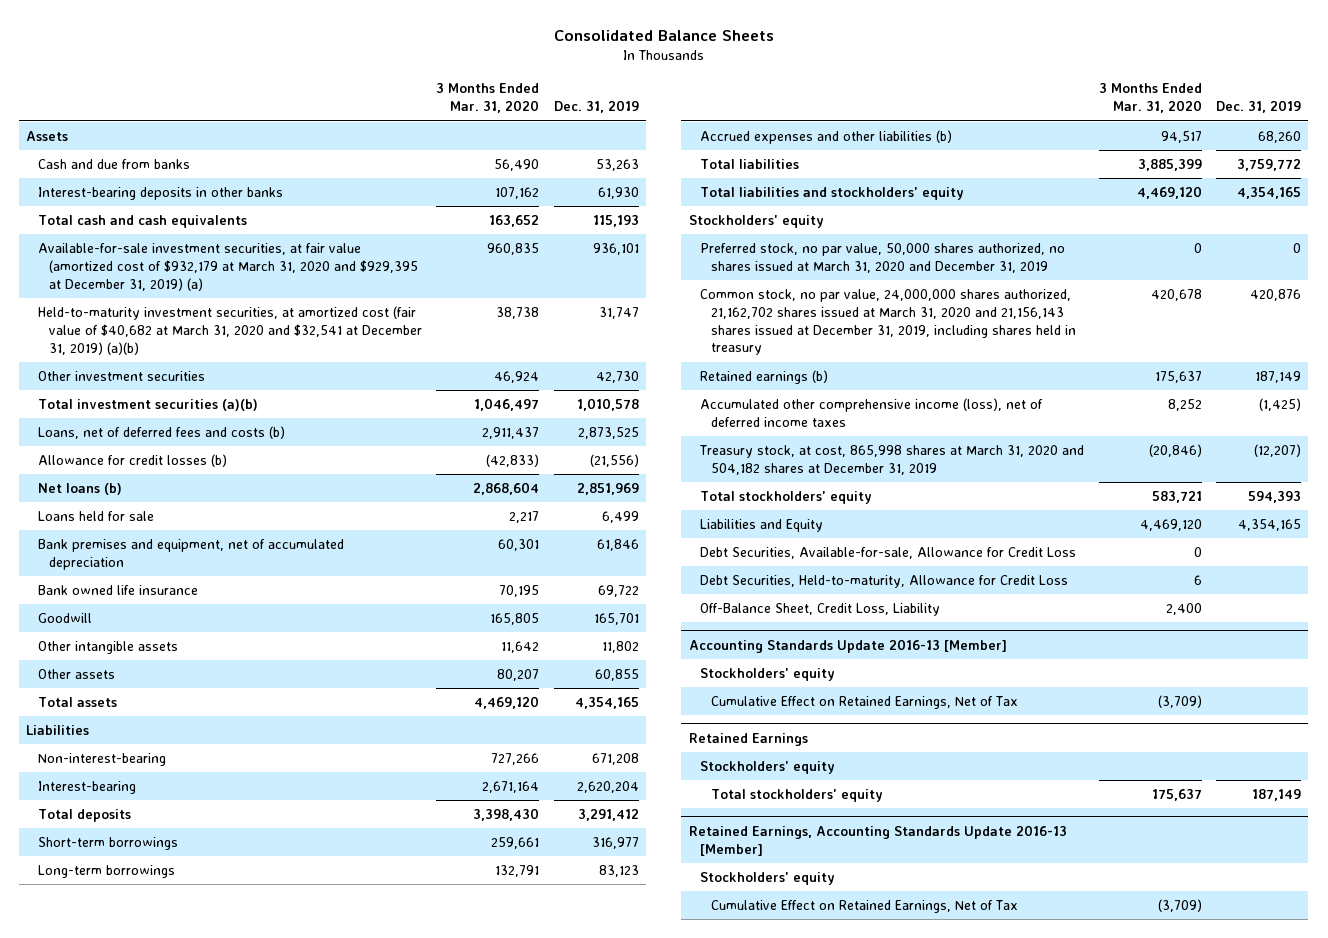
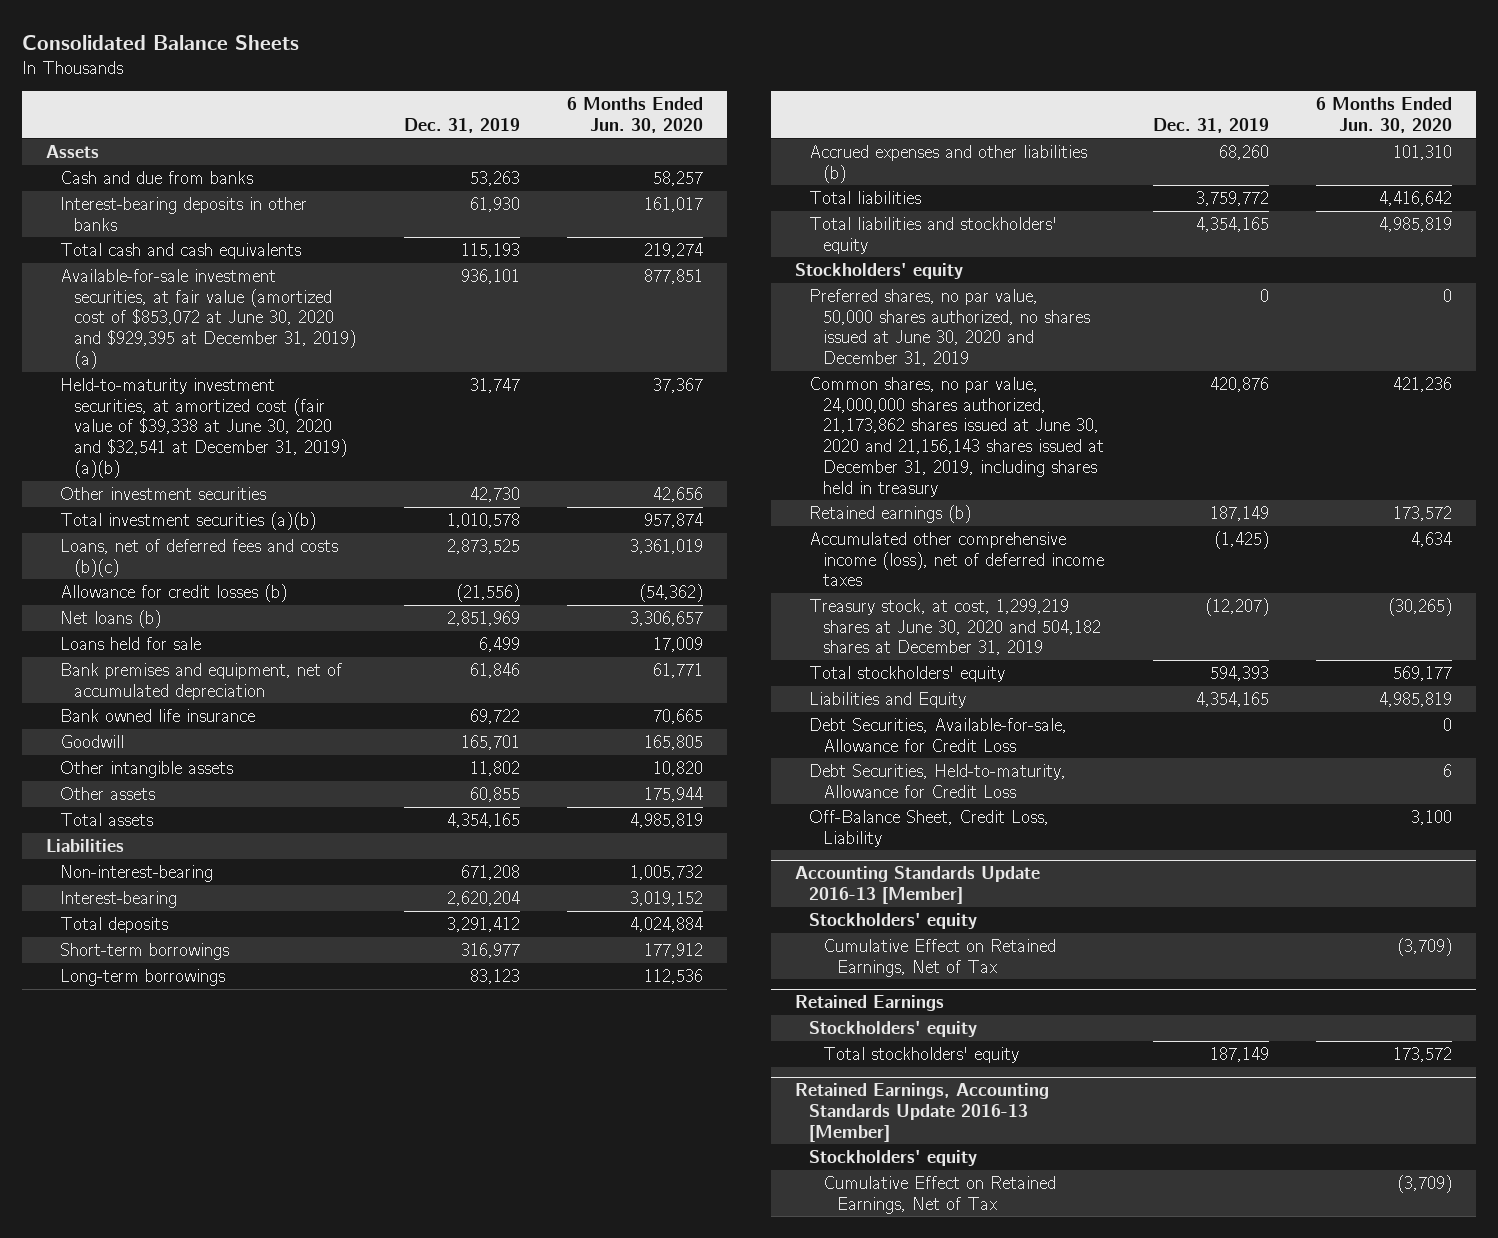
[436,83,540,114] 3 Months Ended Mar. 31, 2020 -> none
none -> [567,97,704,134] 6 Months Ended Jun. 30, 2020
[37,243,418,291] Available-for-sale investment securities, at fair value (amortized cost of $932,179 at March 31, 2020 and $929,395 at December 31, 2019) (a) -> [60,268,357,369] Available-for-sale investment securities, at fair value (amortized cost of $853,072 at June 30, 2020 and $929,395 at December 31, 2019) (a)
[37,306,422,355] Held-to-maturity investment securities, at amortized cost (fair value of $40,682 at March 31, 2020 and $32,541 at December 31, 2019) (a)(b) -> [60,377,348,478] Held-to-maturity investment securities, at amortized cost (fair value of $39,338 at June 30, 2020 and $32,541 at December 31, 2019) (a)(b)
[37,426,285,440] Loans, net of deferred fees and costs (b) -> [60,538,339,577] Loans, net of deferred fees and costs (b)(c)
[700,243,1066,273] Preferred stock, no par value, 50,000 shares authorized, no shares issued at March 31, 2020 and December 31, 2019 -> [809,288,1091,367] Preferred shares, no par value, 50,000 shares authorized, no shares issued at June 30, 2020 and December 31, 2019
[700,289,1077,356] Common stock, no par value, 24,000,000 shares authorized, 21,162,702 shares issued at March 31, 2020 and 21,156,143 shares issued at December 31, 2019, including shares held in treasury -> [809,376,1105,497] Common shares, no par value, 24,000,000 shares authorized, 21,173,862 shares issued at June 30, 2020 and 21,156,143 shares issued at December 31, 2019, including shares held in treasury
[699,445,1085,475] Treasury stock, at cost, 865,998 shares at March 31, 2020 and 504,182 shares at December 31, 2019 -> [809,598,1102,656] Treasury stock, at cost, 1,299,219 shares at June 30, 2020 and 504,182 shares at December 31, 2019

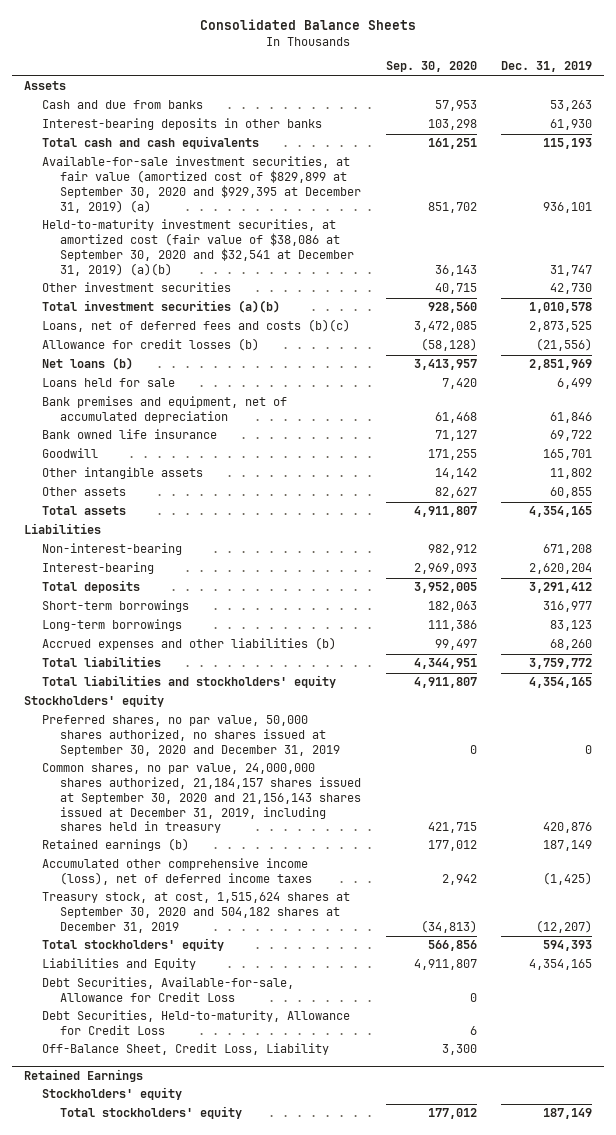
[567,97,704,134] 6 Months Ended Jun. 30, 2020 -> none
none -> [385,61,477,73] Sep. 30, 2020
[60,268,357,369] Available-for-sale investment securities, at fair value (amortized cost of $853,072 at June 30, 2020 and $929,395 at December 31, 2019) (a) -> [42,156,362,213] Available-for-sale investment securities, at fair value (amortized cost of $829,899 at September 30, 2020 and $929,395 at December 31, 2019) (a)
[60,377,348,478] Held-to-maturity investment securities, at amortized cost (fair value of $39,338 at June 30, 2020 and $32,541 at December 31, 2019) (a)(b) -> [42,219,355,276] Held-to-maturity investment securities, at amortized cost (fair value of $38,086 at September 30, 2020 and $32,541 at December 31, 2019) (a)(b)
[809,288,1091,367] Preferred shares, no par value, 50,000 shares authorized, no shares issued at June 30, 2020 and December 31, 2019 -> [42,715,341,756] Preferred shares, no par value, 50,000 shares authorized, no shares issued at September 30, 2020 and December 31, 2019
[809,376,1105,497] Common shares, no par value, 24,000,000 shares authorized, 21,173,862 shares issued at June 30, 2020 and 21,156,143 shares issued at December 31, 2019, including shares held in treasury -> [42,763,362,834] Common shares, no par value, 24,000,000 shares authorized, 21,184,157 shares issued at September 30, 2020 and 21,156,143 shares issued at December 31, 2019, including shares held in treasury
[809,598,1102,656] Treasury stock, at cost, 1,299,219 shares at June 30, 2020 and 504,182 shares at December 31, 2019 -> [42,892,351,933] Treasury stock, at cost, 1,515,624 shares at September 30, 2020 and 504,182 shares at December 31, 2019
[794,866,1040,905] Accounting Standards Update 2016-13 [Member] -> none
[809,912,978,929] Stockholders' equity -> none
[823,938,1057,977] Cumulative Effect on Retained Earnings, Net of Tax -> none
[794,1083,1049,1142] Retained Earnings, Accounting Standards Update 2016-13 [Member] -> none
[809,1149,978,1166] Stockholders' equity -> none
[823,1175,1057,1214] Cumulative Effect on Retained Earnings, Net of Tax -> none

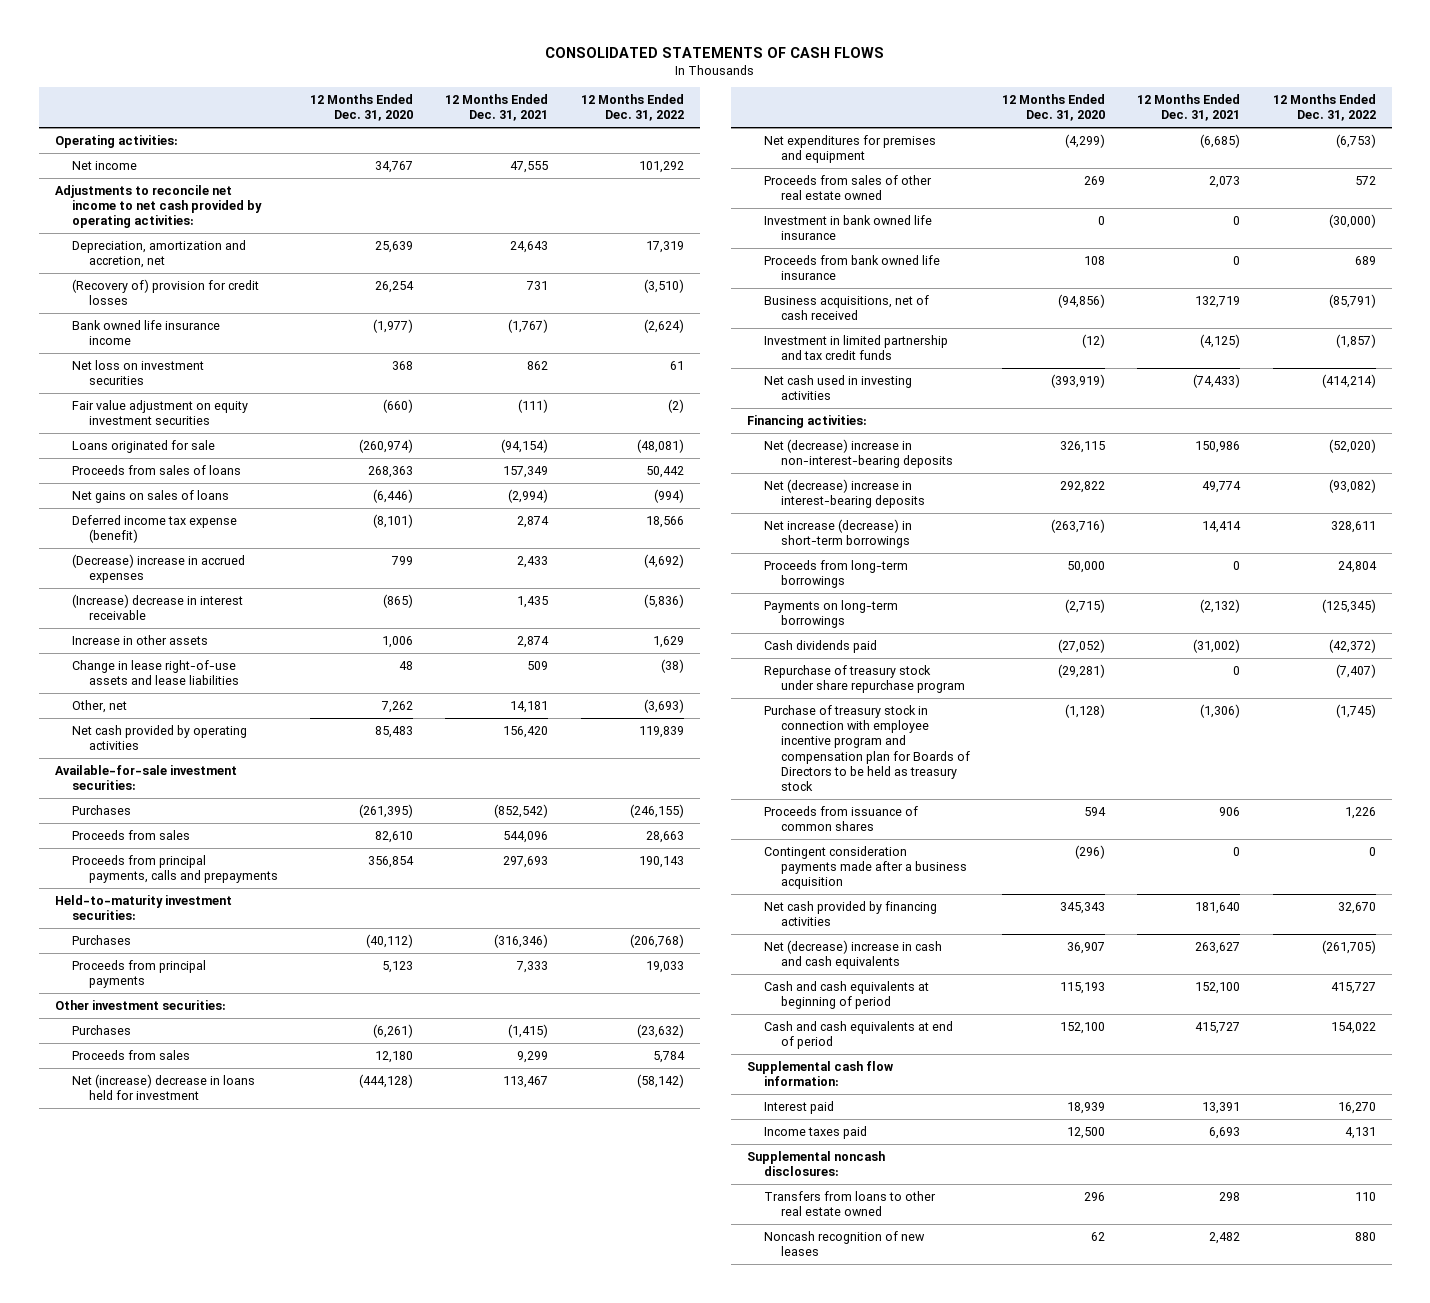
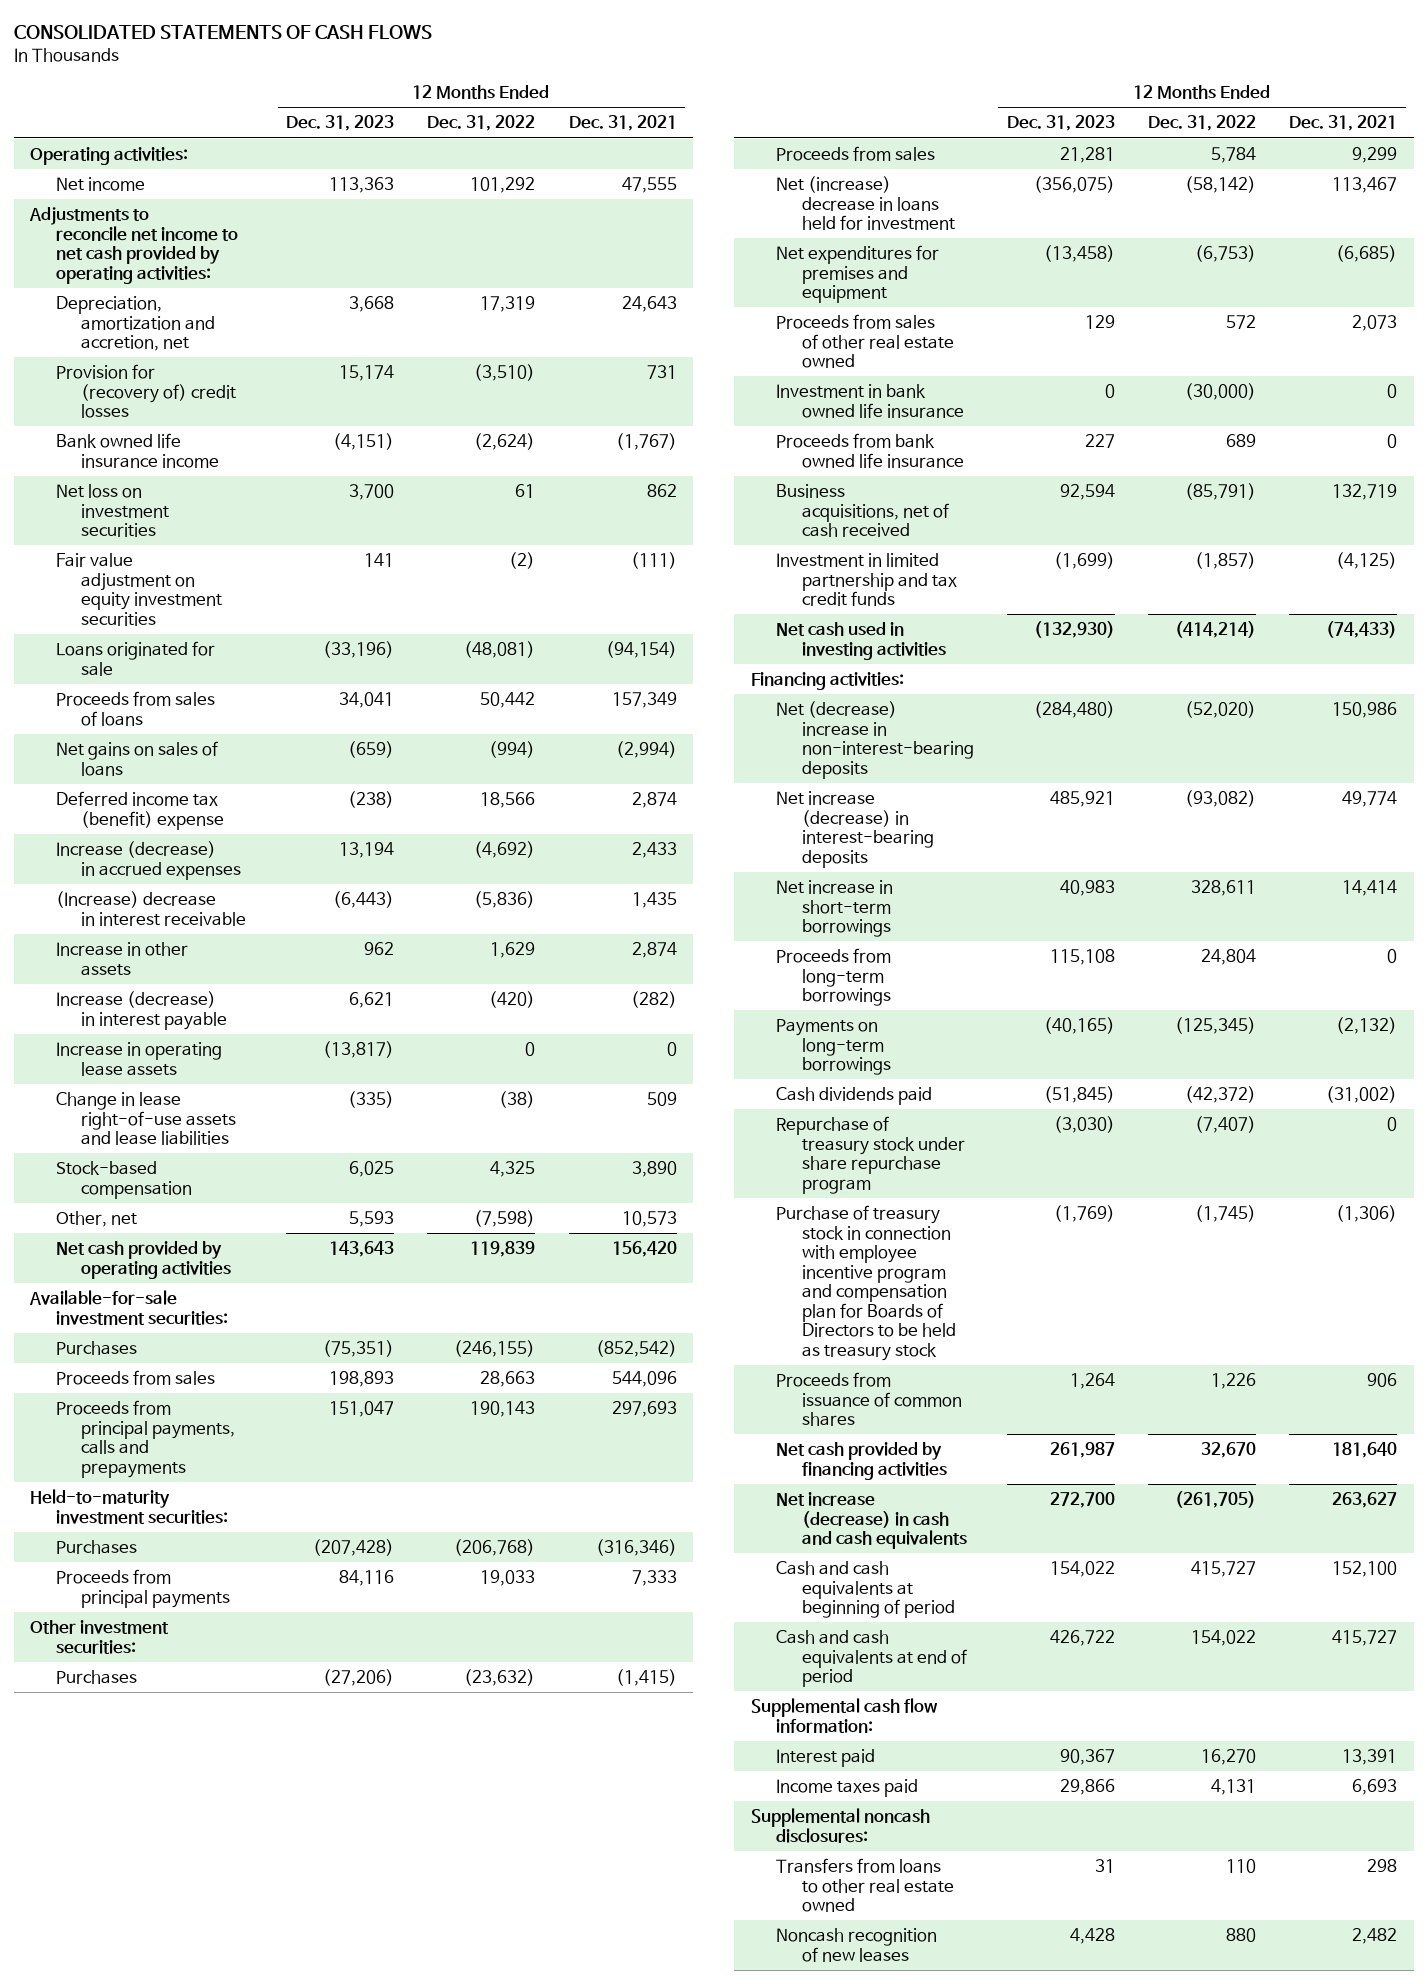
[310,93,414,122] 12 Months Ended Dec. 31, 2020 -> none
none -> [286,115,395,132] Dec. 31, 2023
[71,278,259,306] (Recovery of) provision for credit losses -> [55,363,236,419] Provision for (recovery of) credit losses
[71,514,237,544] Deferred income tax expense (benefit) -> [55,790,224,830] Deferred income tax (benefit) expense
[71,553,245,584] (Decrease) increase in accrued expenses -> [55,840,241,880] Increase (decrease) in accrued expenses
none -> [55,990,227,1030] Increase (decrease) in interest payable
none -> [55,1041,222,1076] Increase in operating lease assets
none -> [55,1160,192,1199] Stock-based compensation
[510,700,549,713] 14,181 -> [621,1210,677,1227] 10,573
[643,698,684,713] (3,693) -> [474,1209,536,1227] (7,598)
[763,478,925,509] Net (decrease) increase in interest-bearing deposits -> [776,790,934,868] Net increase (decrease) in interest-bearing deposits
[763,518,912,549] Net increase (decrease) in short-term borrowings -> [776,879,894,938] Net increase in short-term borrowings
[763,845,967,890] Contingent consideration payments made after a business acquisition -> none
[763,939,942,970] Net (decrease) increase in cash and cash equivalents -> [776,1491,967,1550] Net increase (decrease) in cash and cash equivalents

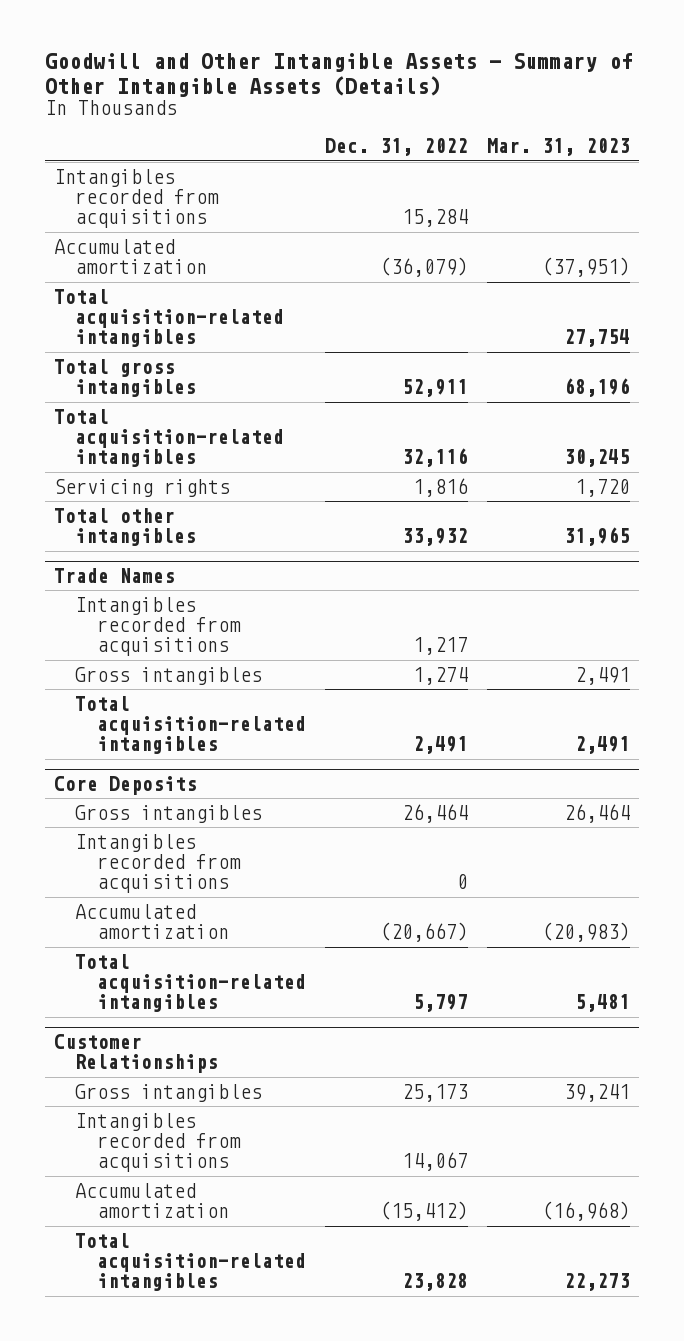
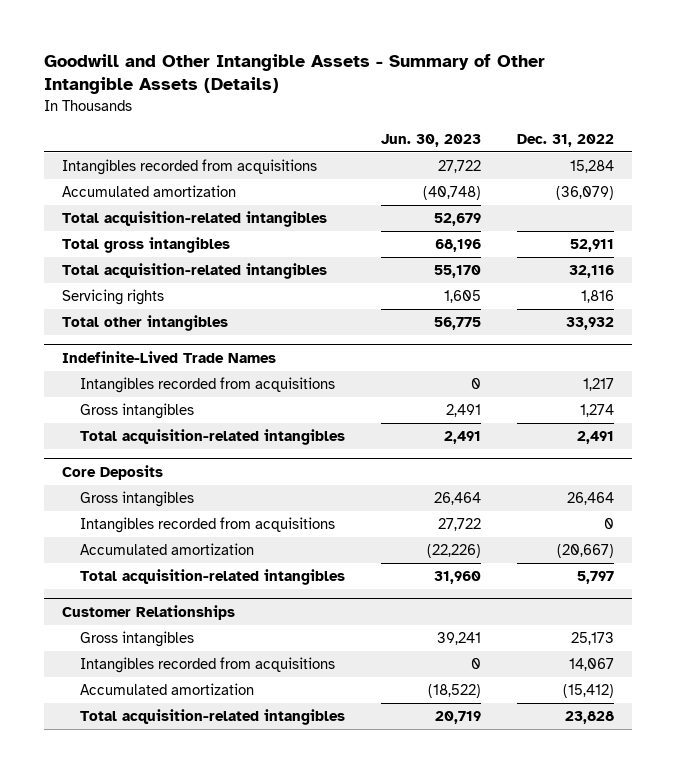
[486,138,630,157] Mar. 31, 2023 -> none
none -> [381,133,482,147] Jun. 30, 2023
[53,568,175,584] Trade Names -> [61,350,276,363] Indefinite-Lived Trade Names

